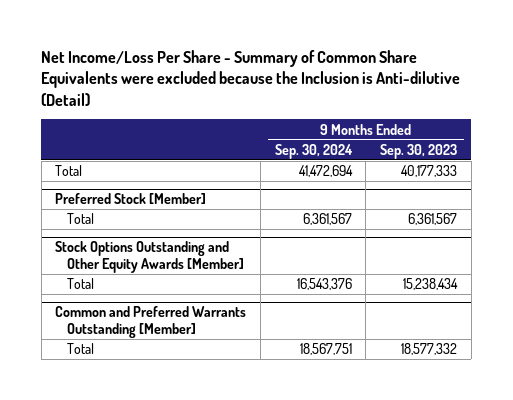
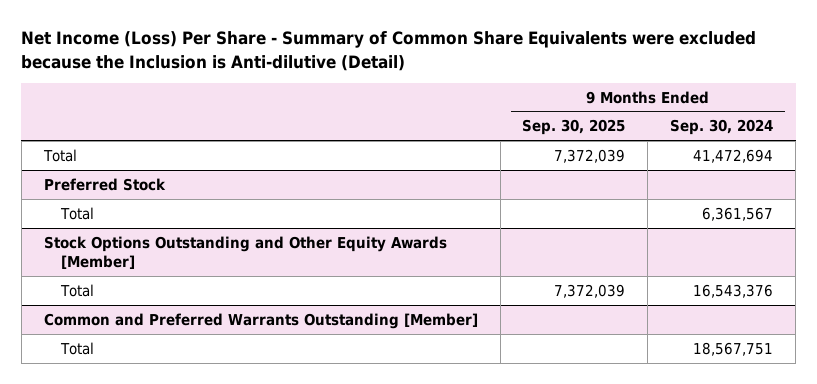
[41,49,461,106] Net Income/Loss Per Share - Summary of Common Share Equivalents were excluded because the Inclusion is Anti-dilutive (Detail) -> [21,31,757,71] Net Income (Loss) Per Share - Summary of Common Share Equivalents were excluded because the Inclusion is Anti-dilutive (Detail)
[380,143,458,159] Sep. 30, 2023 -> none
none -> [522,119,626,136] Sep. 30, 2025
[55,193,207,205] Preferred Stock [Member] -> [43,177,166,191] Preferred Stock

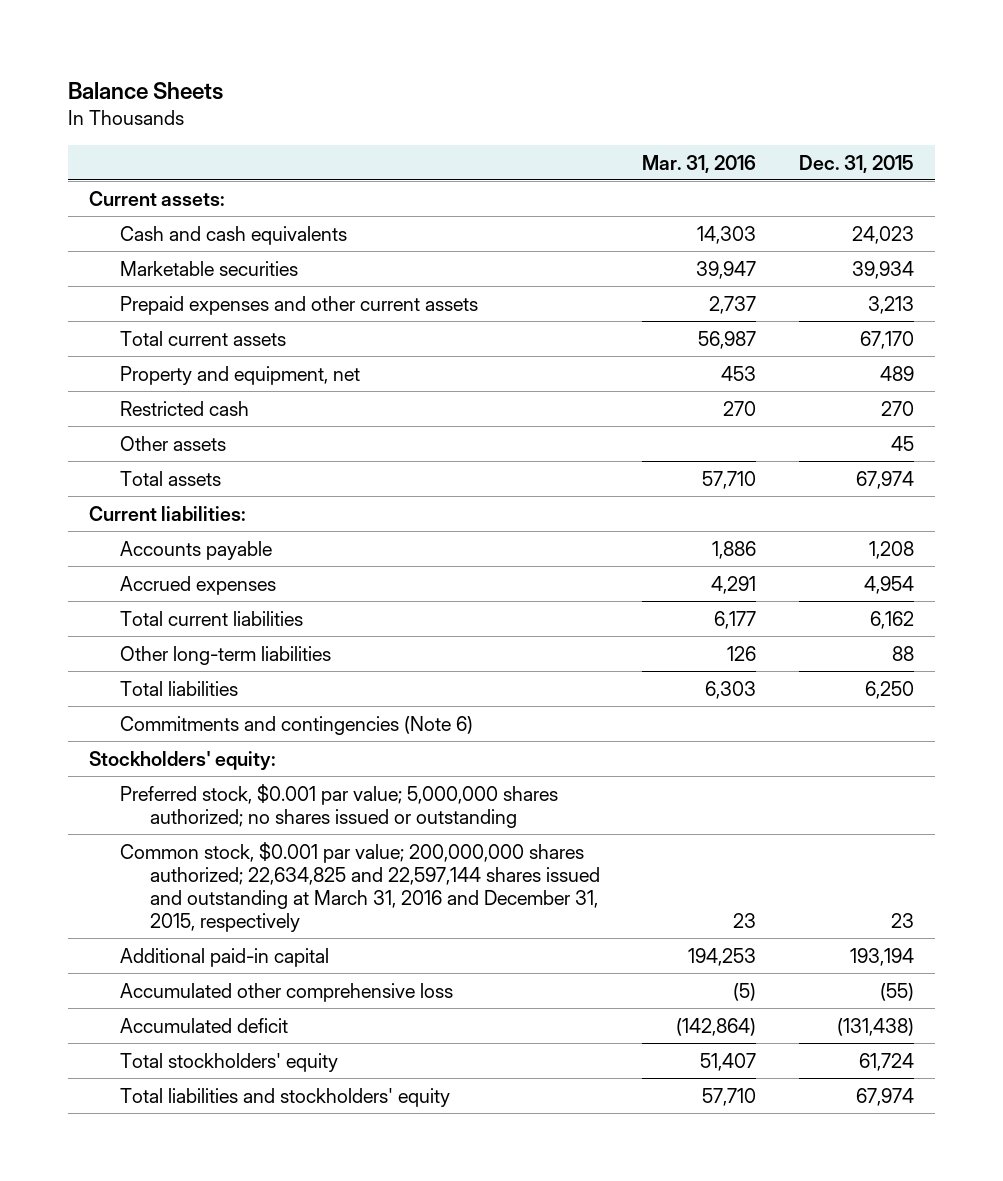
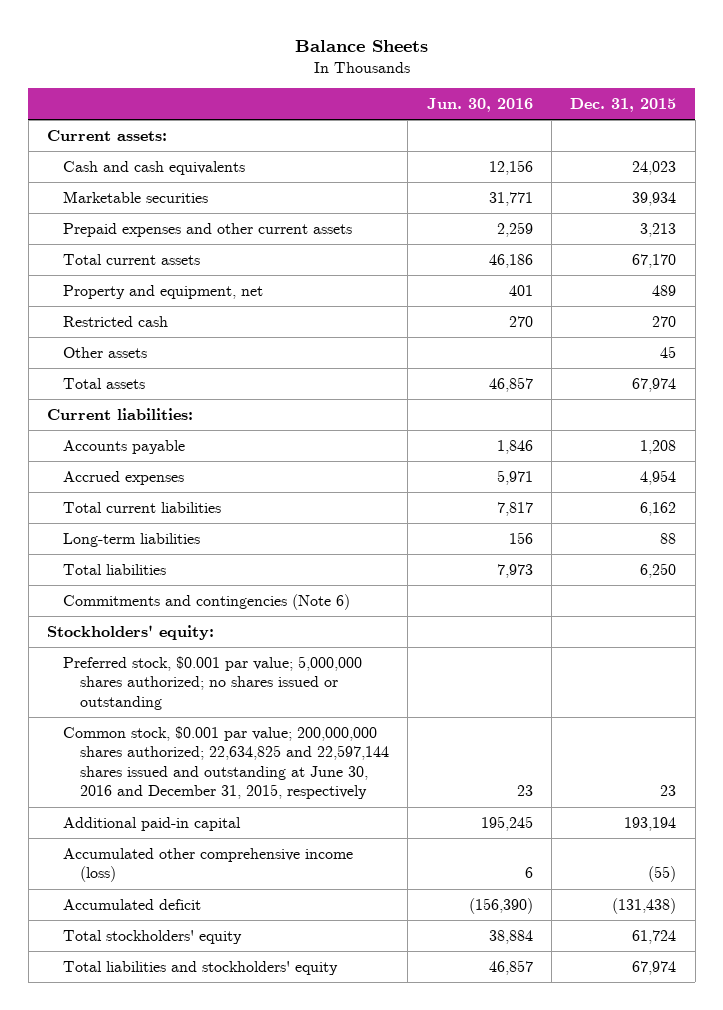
[642,154,757,173] Mar. 31, 2016 -> none
none -> [426,97,533,112] Jun. 30, 2016
[119,645,331,665] Other long-term liabilities -> [63,532,201,547] Long-term liabilities
[119,841,600,932] Common stock, $0.001 par value; 200,000,000 shares authorized; 22,634,825 and 22,597,144 shares issued and outstanding at March 31, 2016 and December 31, 2015, respectively -> [63,725,389,800] Common stock, $0.001 par value; 200,000,000 shares authorized; 22,634,825 and 22,597,144 shares issued and outstanding at June 30, 2016 and December 31, 2015, respectively
[119,982,453,1002] Accumulated other comprehensive loss -> [63,847,354,883] Accumulated other comprehensive income (loss)

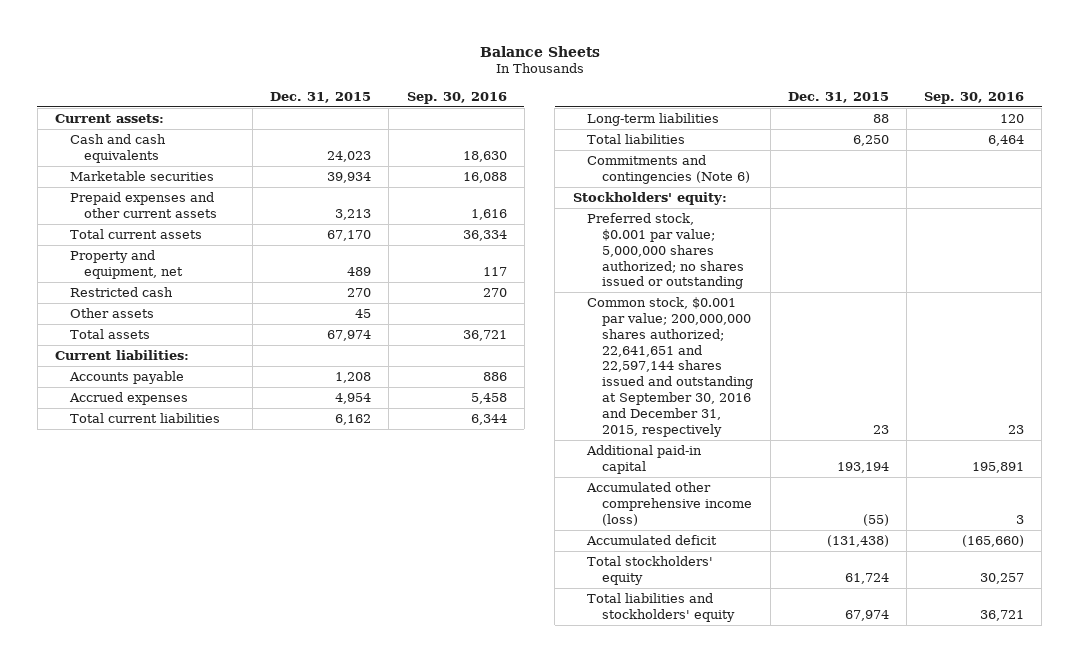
[426,97,533,112] Jun. 30, 2016 -> none
none -> [406,91,507,104] Sep. 30, 2016
[63,725,389,800] Common stock, $0.001 par value; 200,000,000 shares authorized; 22,634,825 and 22,597,144 shares issued and outstanding at June 30, 2016 and December 31, 2015, respectively -> [587,296,753,437] Common stock, $0.001 par value; 200,000,000 shares authorized; 22,641,651 and 22,597,144 shares issued and outstanding at September 30, 2016 and December 31, 2015, respectively

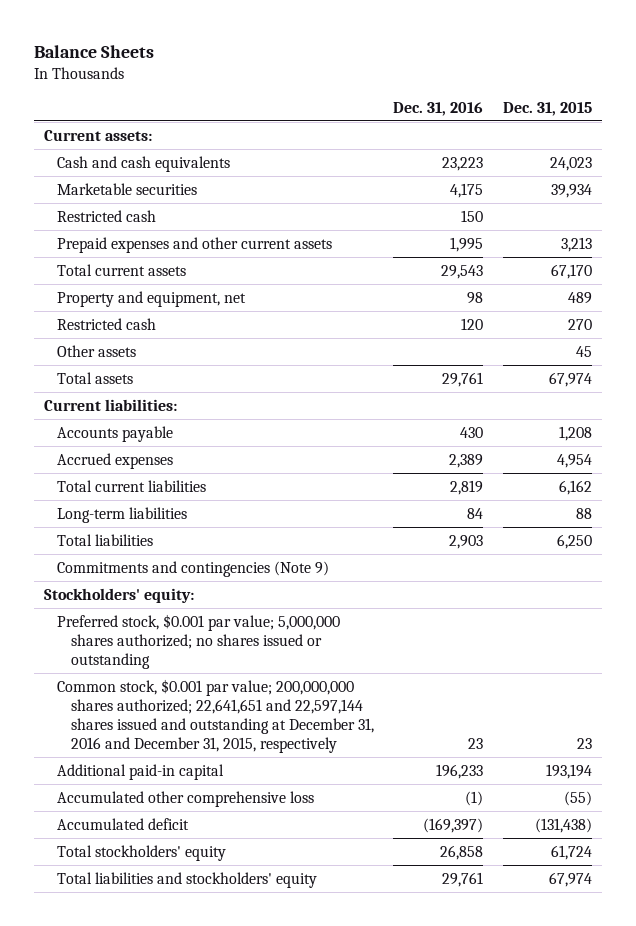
[406,91,507,104] Sep. 30, 2016 -> none
none -> [393,101,484,116] Dec. 31, 2016
none -> [57,209,157,222] Restricted cash
[587,154,750,184] Commitments and contingencies (Note 6) -> [57,560,330,577] Commitments and contingencies (Note 9)
[587,296,753,437] Common stock, $0.001 par value; 200,000,000 shares authorized; 22,641,651 and 22,597,144 shares issued and outstanding at September 30, 2016 and December 31, 2015, respectively -> [57,678,374,753] Common stock, $0.001 par value; 200,000,000 shares authorized; 22,641,651 and 22,597,144 shares issued and outstanding at December 31, 2016 and December 31, 2015, respectively
[586,481,752,526] Accumulated other comprehensive income (loss) -> [57,790,315,807] Accumulated other comprehensive loss

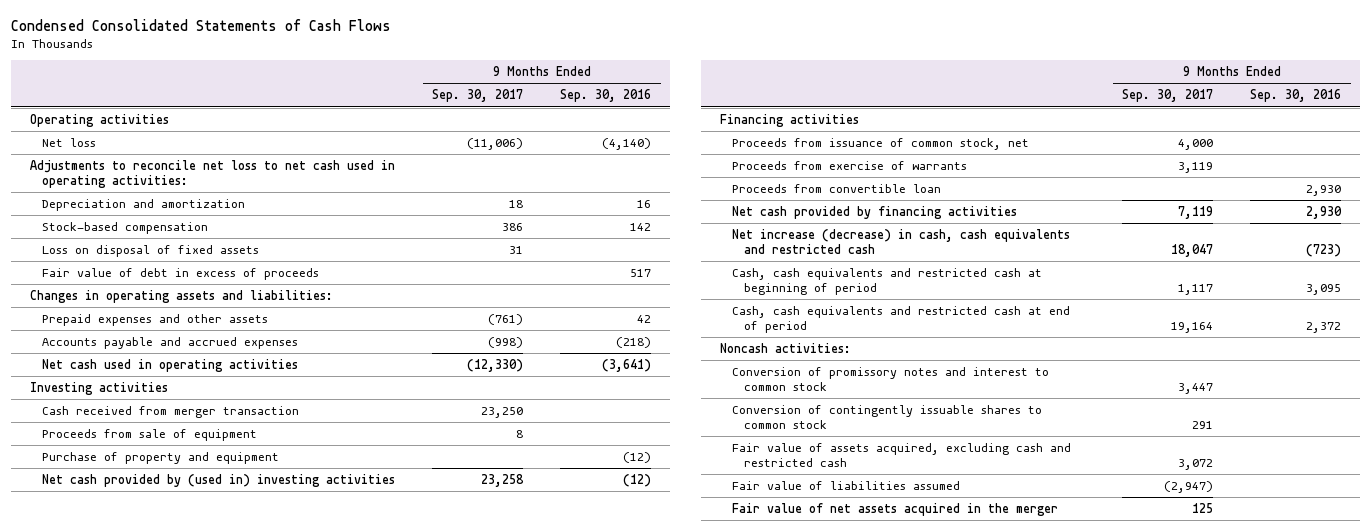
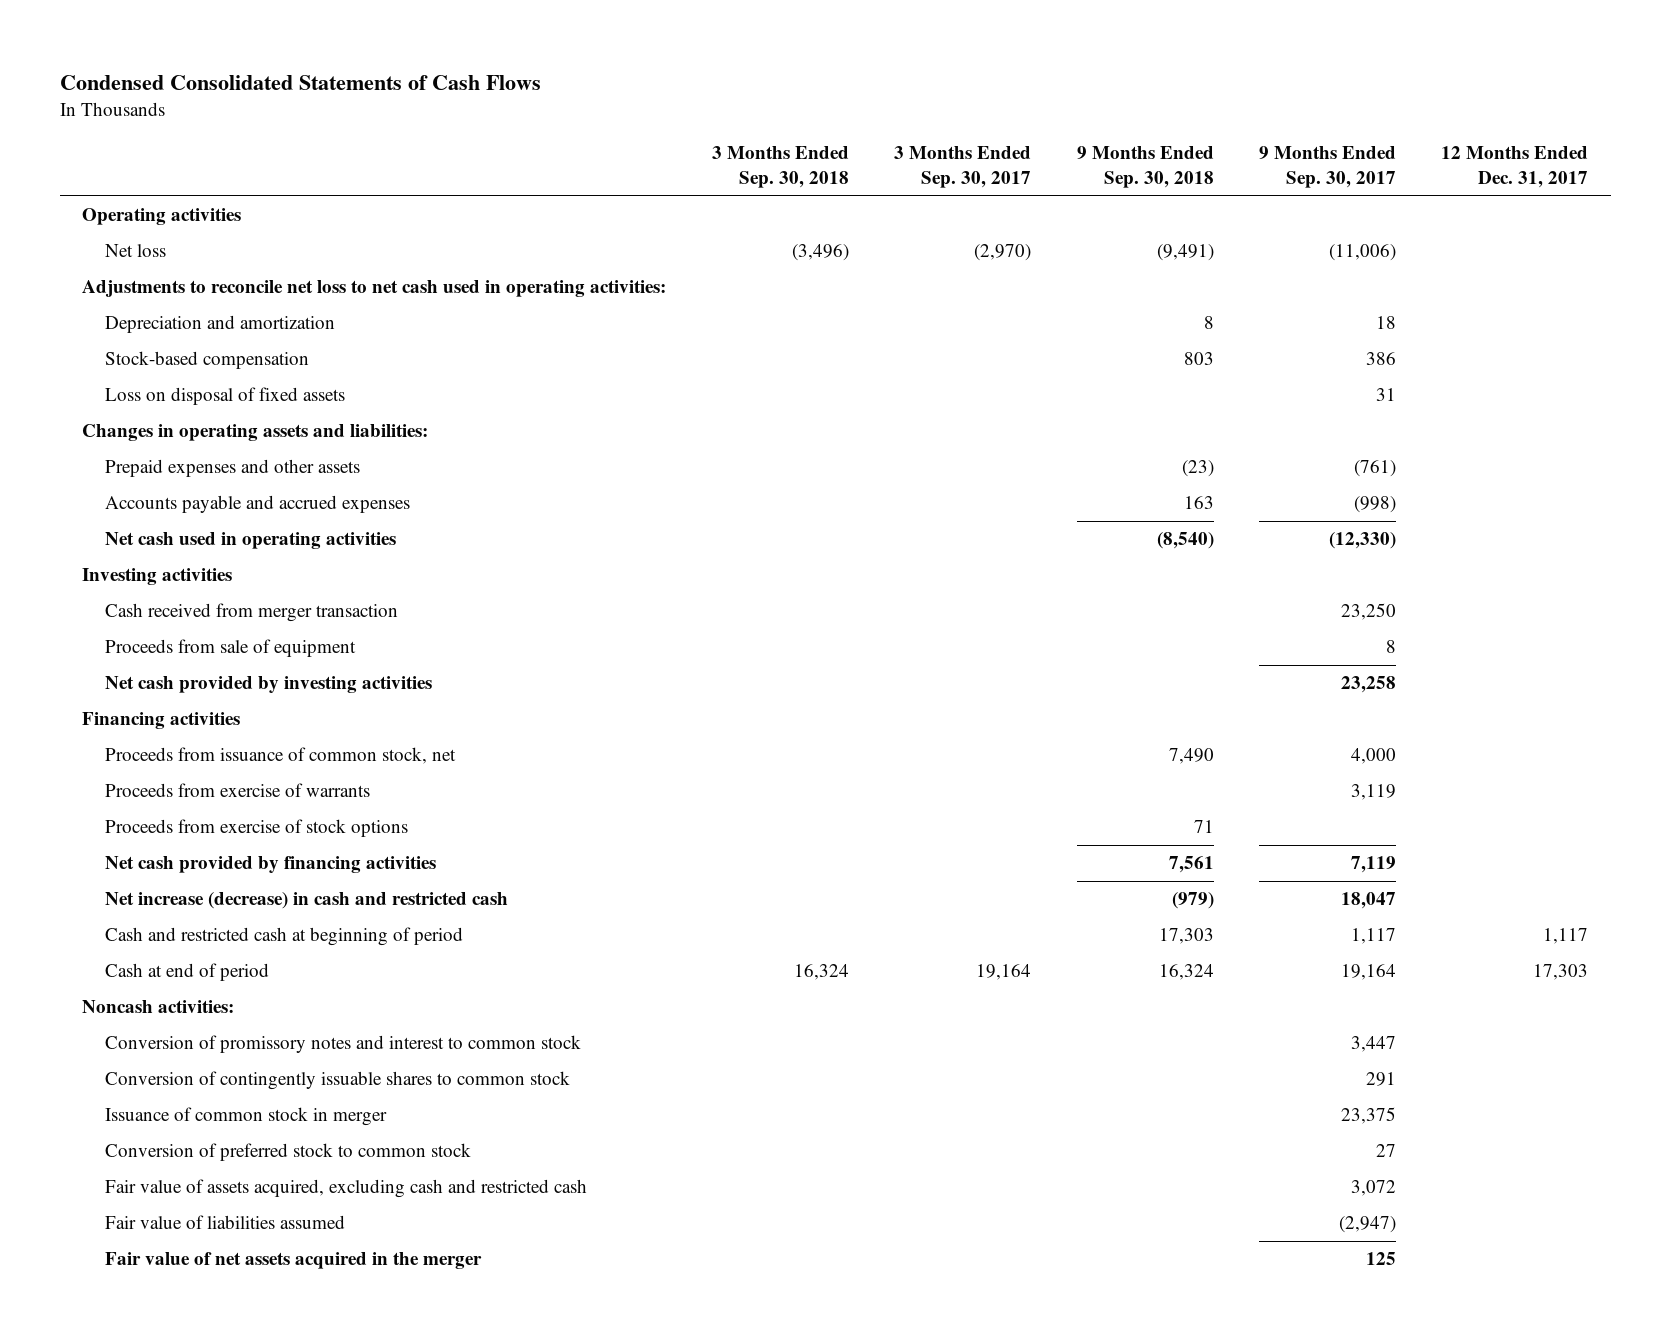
[560,89,652,103] Sep. 30, 2016 -> none
none -> [711,146,849,188] 3 Months Ended Sep. 30, 2018
none -> [894,146,1032,188] 3 Months Ended Sep. 30, 2017
none -> [1076,146,1214,188] 9 Months Ended Sep. 30, 2018
none -> [1441,146,1589,188] 12 Months Ended Dec. 31, 2017
[41,267,319,280] Fair value of debt in excess of proceeds -> none
[41,451,279,464] Purchase of property and equipment -> none
[41,473,395,487] Net cash provided by (used in) investing activities -> [105,676,433,694] Net cash provided by investing activities
[731,183,941,193] Proceeds from convertible loan -> none
none -> [105,819,409,838] Proceeds from exercise of stock options
[731,228,1070,254] Net increase (decrease) in cash, cash equivalents and restricted cash -> [105,892,509,910] Net increase (decrease) in cash and restricted cash
[731,267,1042,295] Cash, cash equivalents and restricted cash at beginning of period -> [105,927,464,947] Cash and restricted cash at beginning of period
[731,305,1070,333] Cash, cash equivalents and restricted cash at end of period -> [105,963,270,982] Cash at end of period
none -> [105,1107,388,1127] Issuance of common stock in merger
none -> [105,1143,472,1162] Conversion of preferred stock to common stock

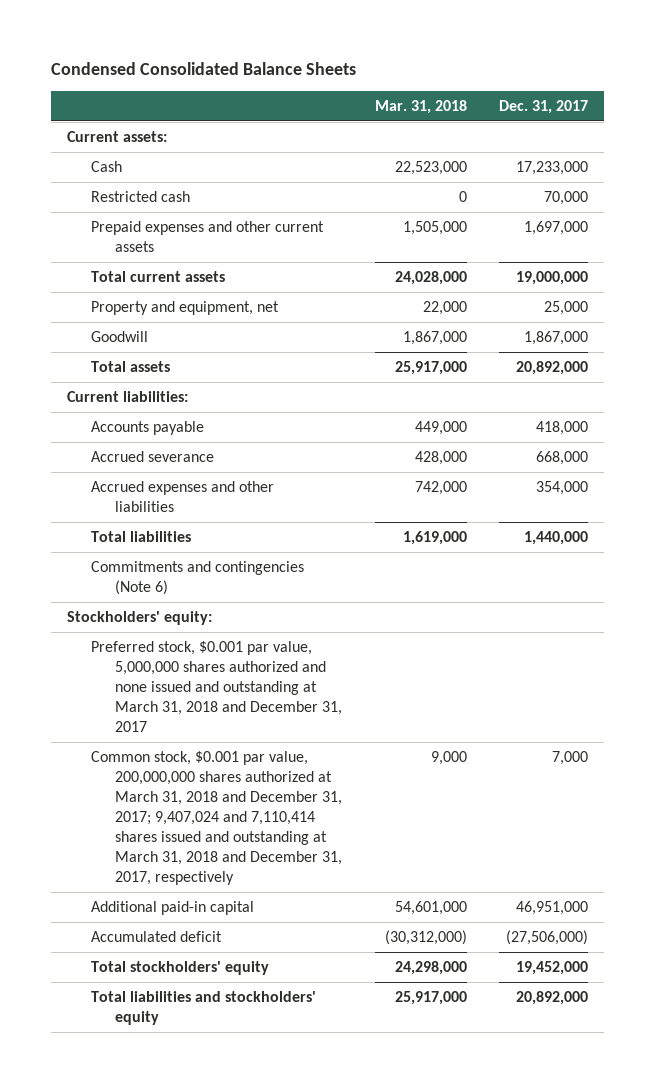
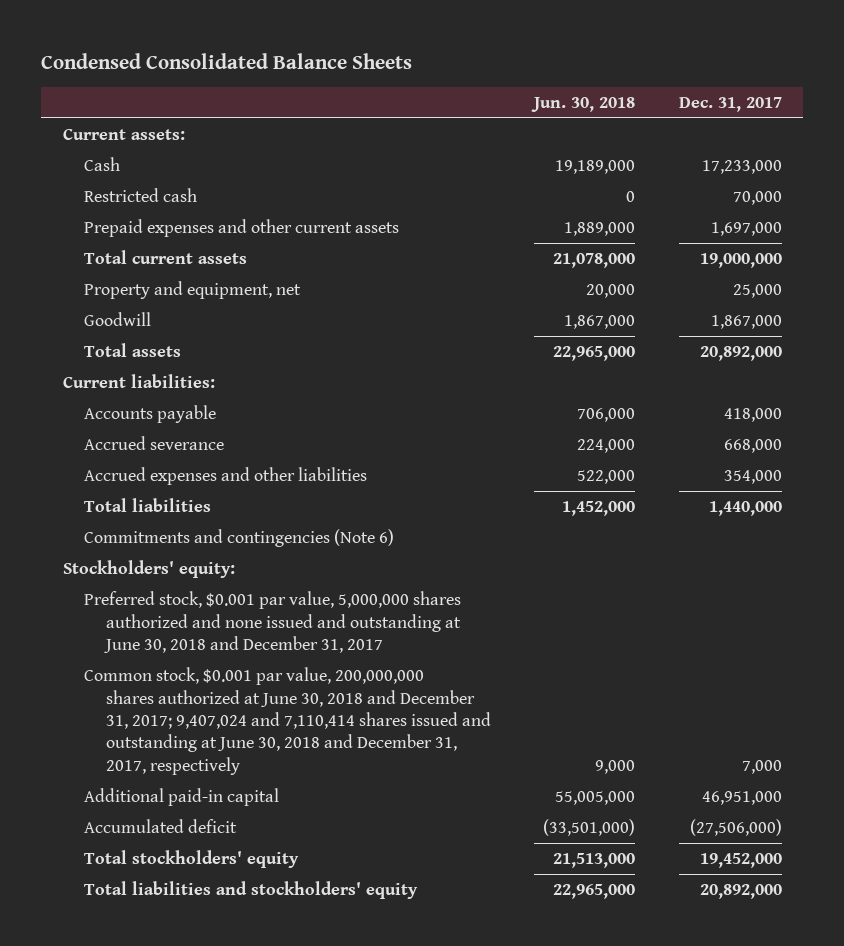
[374,99,467,114] Mar. 31, 2018 -> none
none -> [531,96,636,112] Jun. 30, 2018
[91,640,343,733] Preferred stock, $0.001 par value, 5,000,000 shares authorized and none issued and outstanding at March 31, 2018 and December 31, 2017 -> [84,591,462,653] Preferred stock, $0.001 par value, 5,000,000 shares authorized and none issued and outstanding at June 30, 2018 and December 31, 2017
[91,750,343,886] Common stock, $0.001 par value, 200,000,000 shares authorized at March 31, 2018 and December 31, 2017; 9,407,024 and 7,110,414 shares issued and outstanding at March 31, 2018 and December 31, 2017, respectively -> [84,667,491,775] Common stock, $0.001 par value, 200,000,000 shares authorized at June 30, 2018 and December 31, 2017; 9,407,024 and 7,110,414 shares issued and outstanding at June 30, 2018 and December 31, 2017, respectively

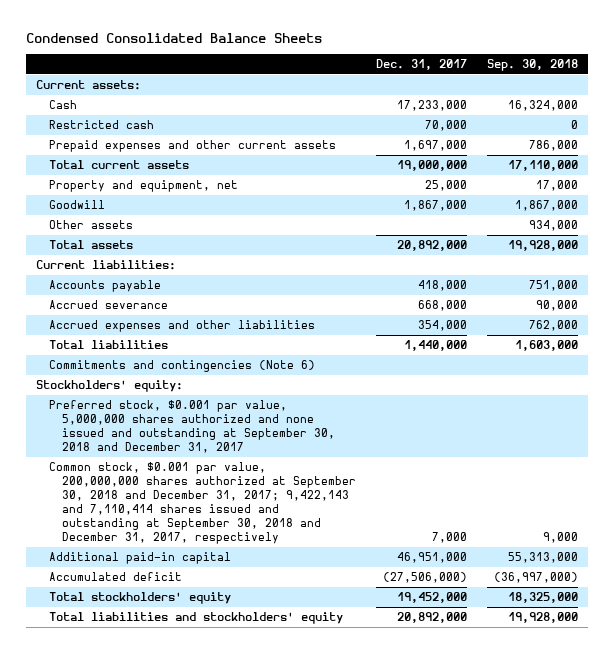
[531,96,636,112] Jun. 30, 2018 -> none
none -> [486,58,578,71] Sep. 30, 2018
none -> [49,220,134,230] Other assets
[84,591,462,653] Preferred stock, $0.001 par value, 5,000,000 shares authorized and none issued and outstanding at June 30, 2018 and December 31, 2017 -> [49,400,336,453] Preferred stock, $0.001 par value, 5,000,000 shares authorized and none issued and outstanding at September 30, 2018 and December 31, 2017
[84,667,491,775] Common stock, $0.001 par value, 200,000,000 shares authorized at June 30, 2018 and December 31, 2017; 9,407,024 and 7,110,414 shares issued and outstanding at June 30, 2018 and December 31, 2017, respectively -> [49,462,357,544] Common stock, $0.001 par value, 200,000,000 shares authorized at September 30, 2018 and December 31, 2017; 9,422,143 and 7,110,414 shares issued and outstanding at September 30, 2018 and December 31, 2017, respectively

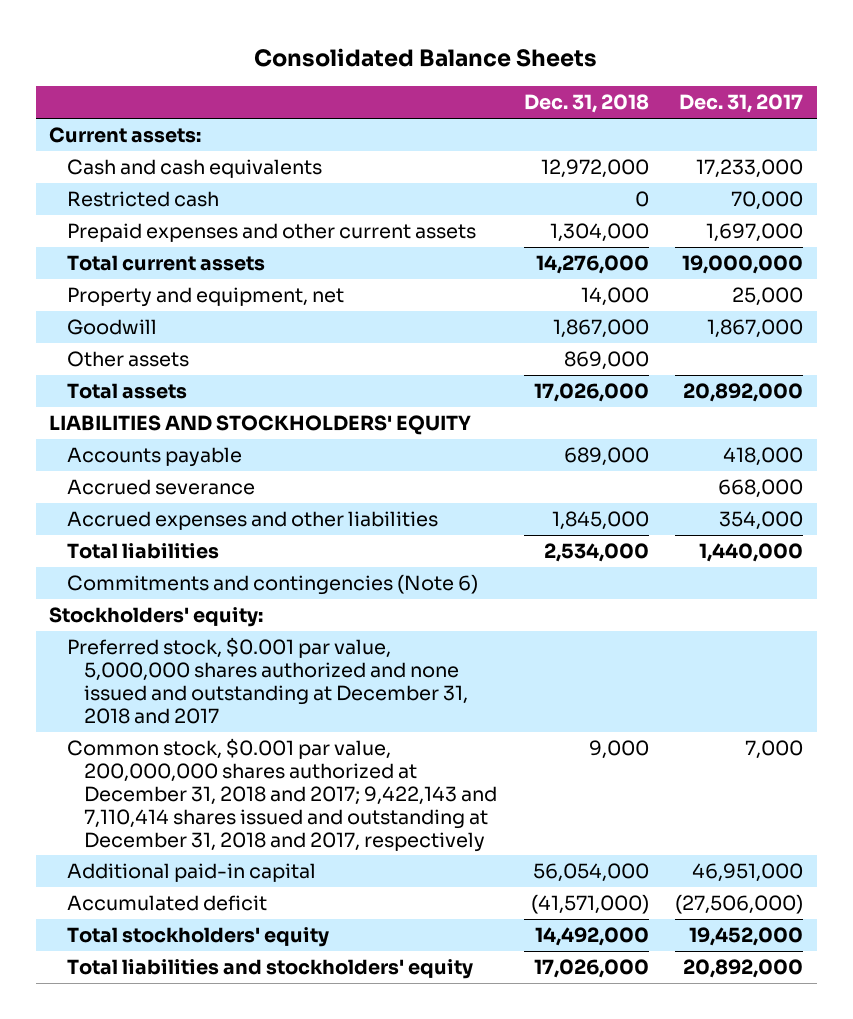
[25,32,322,43] Condensed Consolidated Balance Sheets -> [254,48,598,68] Consolidated Balance Sheets
[486,58,578,71] Sep. 30, 2018 -> none
none -> [523,94,649,114] Dec. 31, 2018
[49,100,78,110] Cash -> [66,159,322,179] Cash and cash equivalents
[35,260,176,271] Current liabilities: -> none
none -> [49,415,472,436] LIABILITIES AND STOCKHOLDERS' EQUITY
[49,400,336,453] Preferred stock, $0.001 par value, 5,000,000 shares authorized and none issued and outstanding at September 30, 2018 and December 31, 2017 -> [66,637,469,724] Preferred stock, $0.001 par value, 5,000,000 shares authorized and none issued and outstanding at December 31, 2018 and 2017
[49,462,357,544] Common stock, $0.001 par value, 200,000,000 shares authorized at September 30, 2018 and December 31, 2017; 9,422,143 and 7,110,414 shares issued and outstanding at September 30, 2018 and December 31, 2017, respectively -> [66,738,498,852] Common stock, $0.001 par value, 200,000,000 shares authorized at December 31, 2018 and 2017; 9,422,143 and 7,110,414 shares issued and outstanding at December 31, 2018 and 2017, respectively

